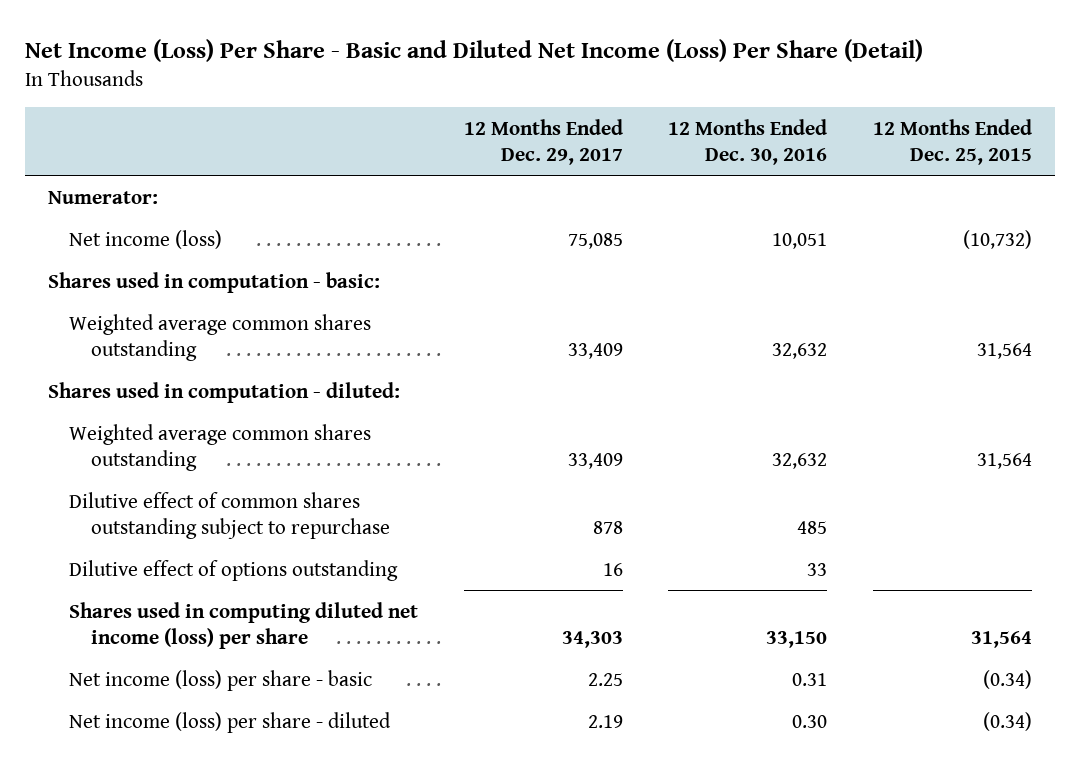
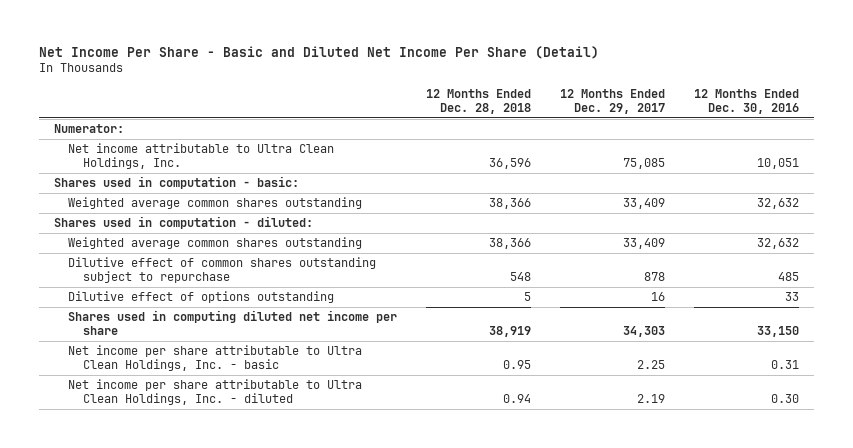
[25,38,924,62] Net Income (Loss) Per Share - Basic and Diluted Net Income (Loss) Per Share (Detail) -> [39,46,600,60] Net Income Per Share - Basic and Diluted Net Income Per Share (Detail)
[872,118,1032,165] 12 Months Ended Dec. 25, 2015 -> none
none -> [426,88,532,114] 12 Months Ended Dec. 28, 2018
[69,229,223,249] Net income (loss) -> [68,143,335,169] Net income attributable to Ultra Clean Holdings, Inc.
[69,601,419,649] Shares used in computing diluted net income (loss) per share -> [68,310,398,335] Shares used in computing diluted net income per share
[69,669,373,691] Net income (loss) per share - basic -> [68,345,363,371] Net income per share attributable to Ultra Clean Holdings, Inc. - basic
[69,711,392,733] Net income (loss) per share - diluted -> [68,379,363,405] Net income per share attributable to Ultra Clean Holdings, Inc. - diluted

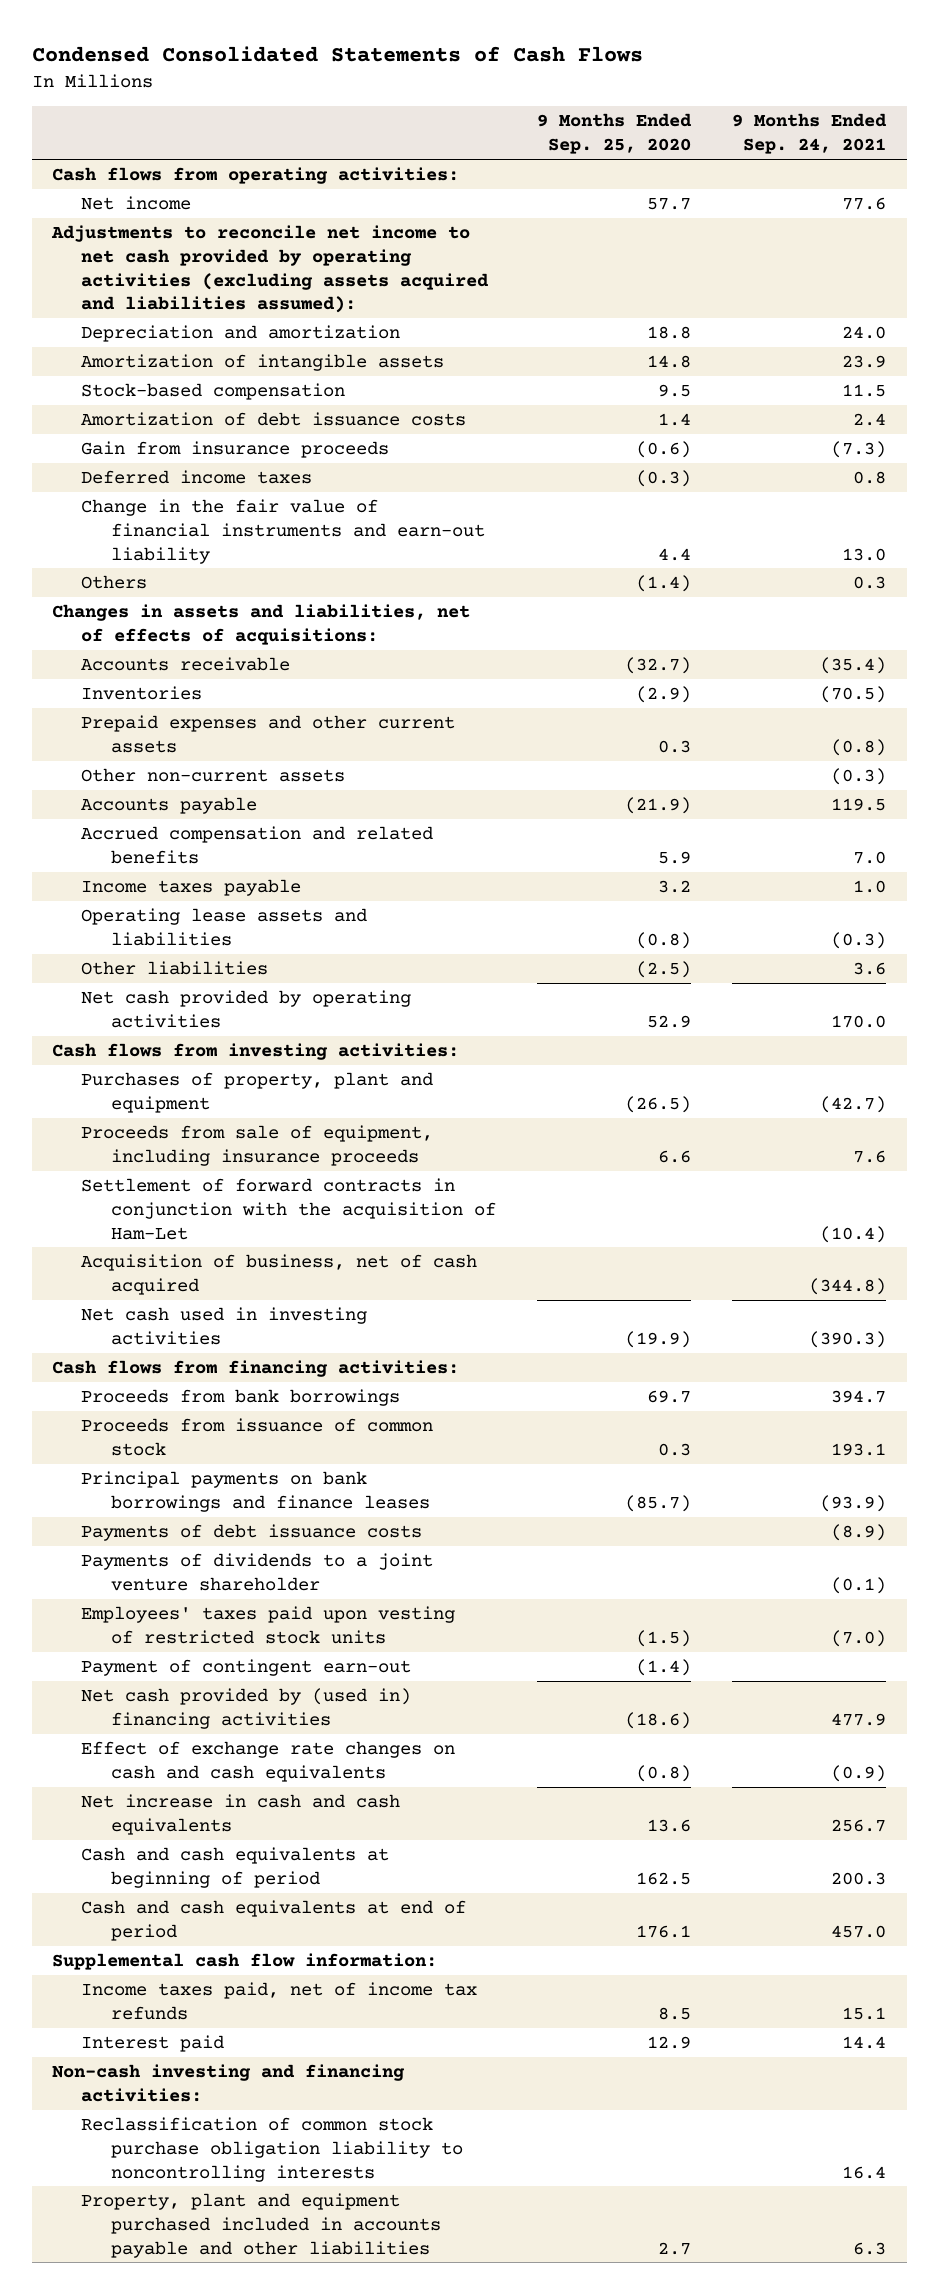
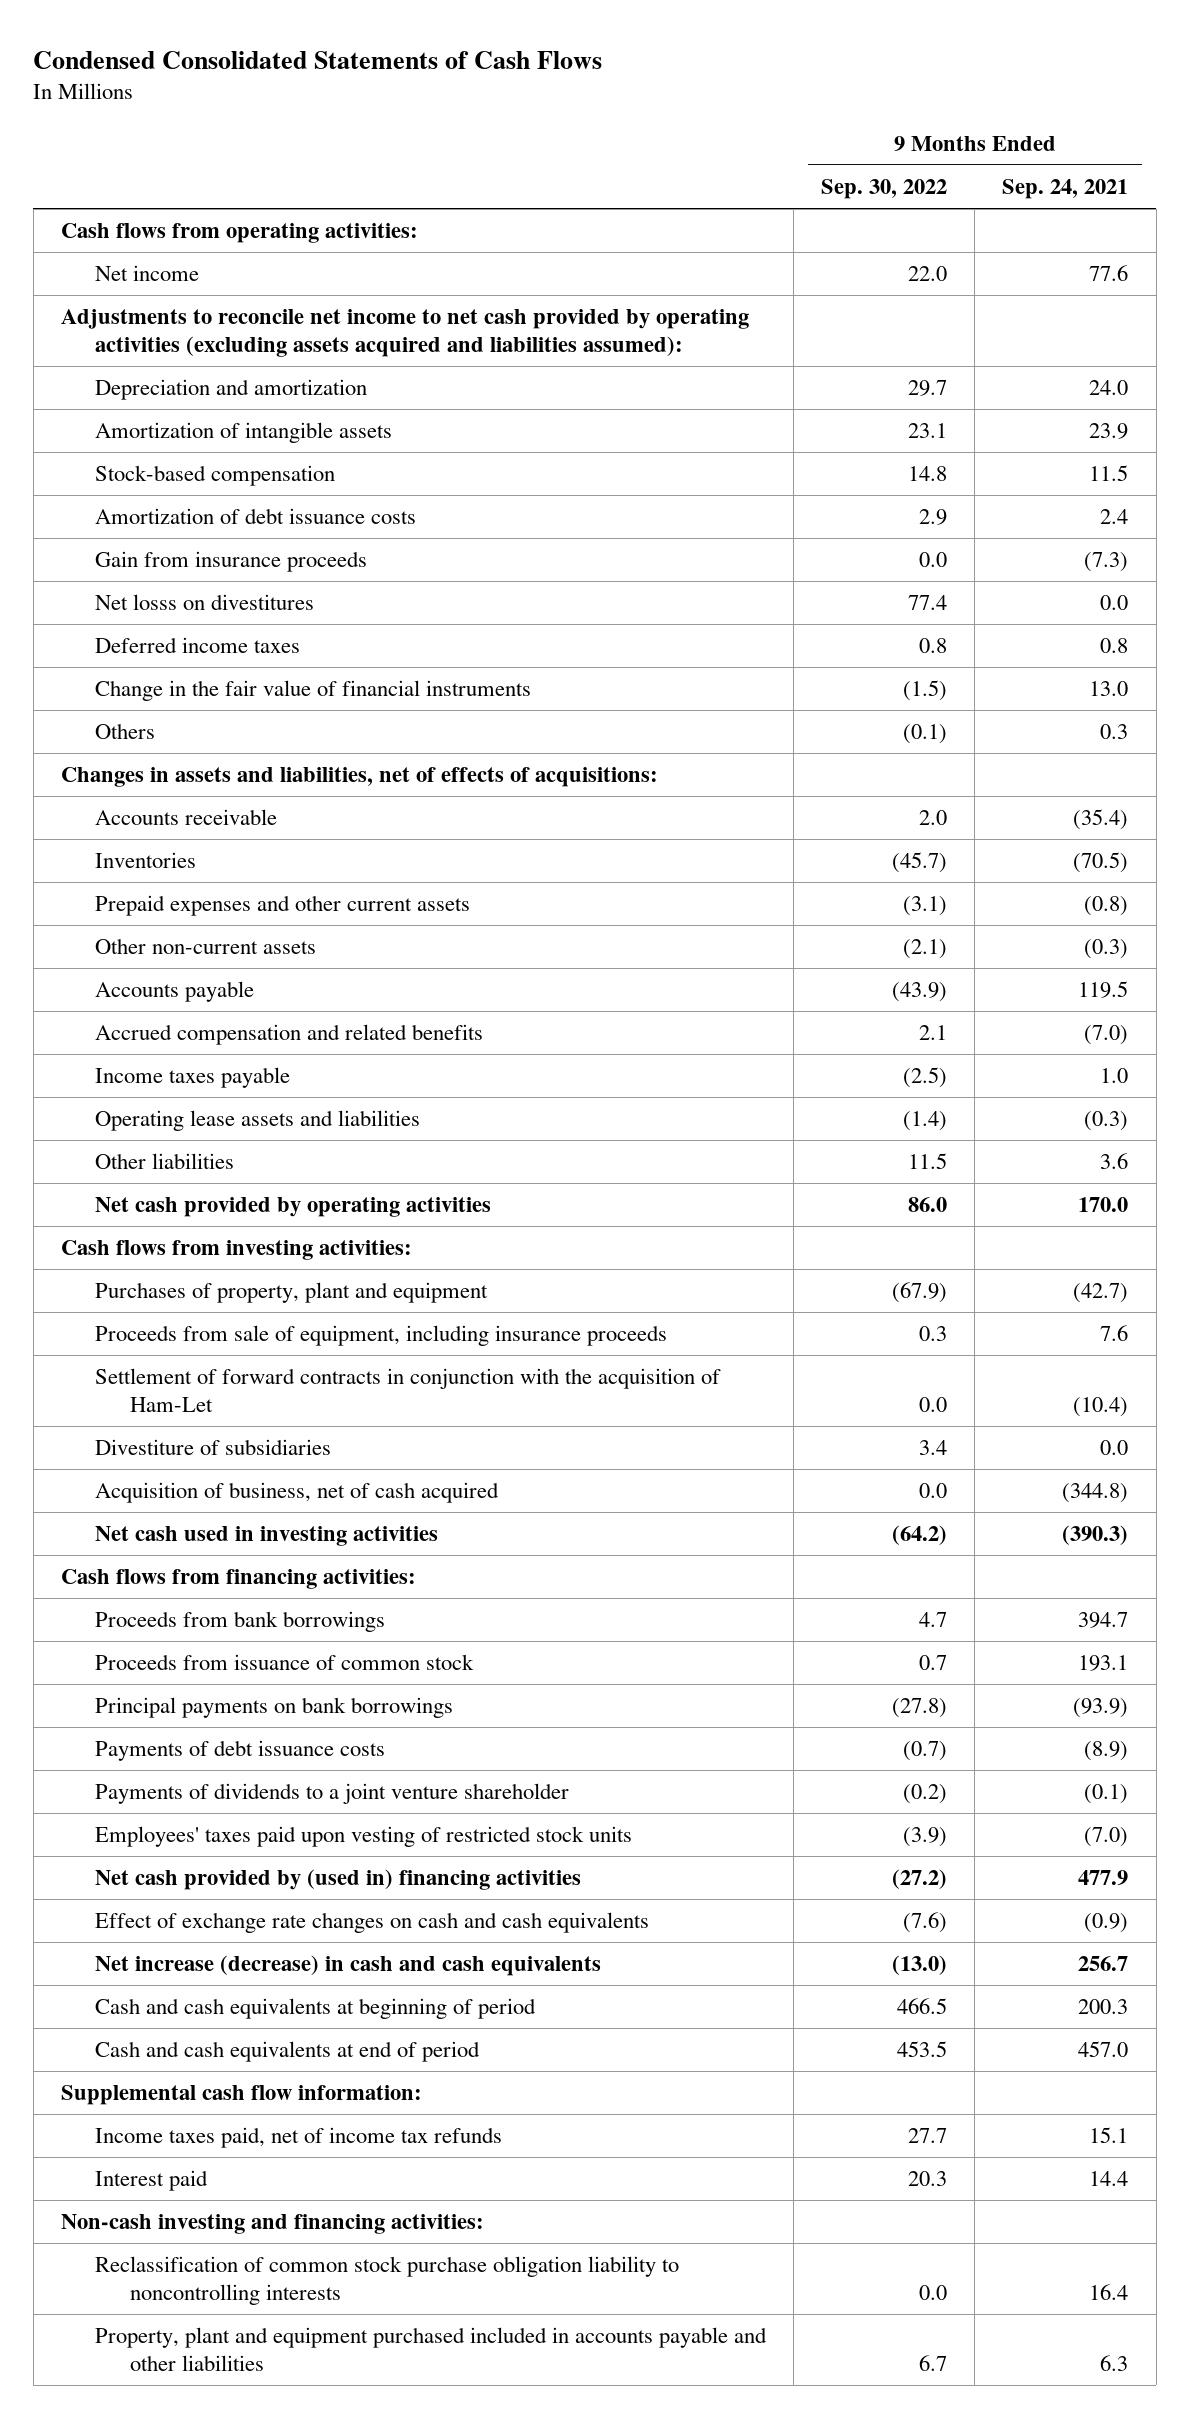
[537,113,693,155] 9 Months Ended Sep. 25, 2020 -> none
none -> [821,178,948,199] Sep. 30, 2022
none -> [95,594,315,611] Net losss on divestitures
[81,498,485,564] Change in the fair value of financial instruments and earn-out liability -> [95,680,532,702] Change in the fair value of financial instruments
[853,850,887,864] 7.0 -> [1084,1025,1129,1046] (7.0)
none -> [95,1439,332,1456] Divestiture of subsidiaries
[81,1470,430,1512] Principal payments on bank borrowings and finance leases -> [95,1697,454,1719] Principal payments on bank borrowings
[81,1658,412,1676] Payment of contingent earn-out -> none
[81,1793,401,1835] Net increase in cash and cash equivalents -> [95,1955,602,1977] Net increase (decrease) in cash and cash equivalents

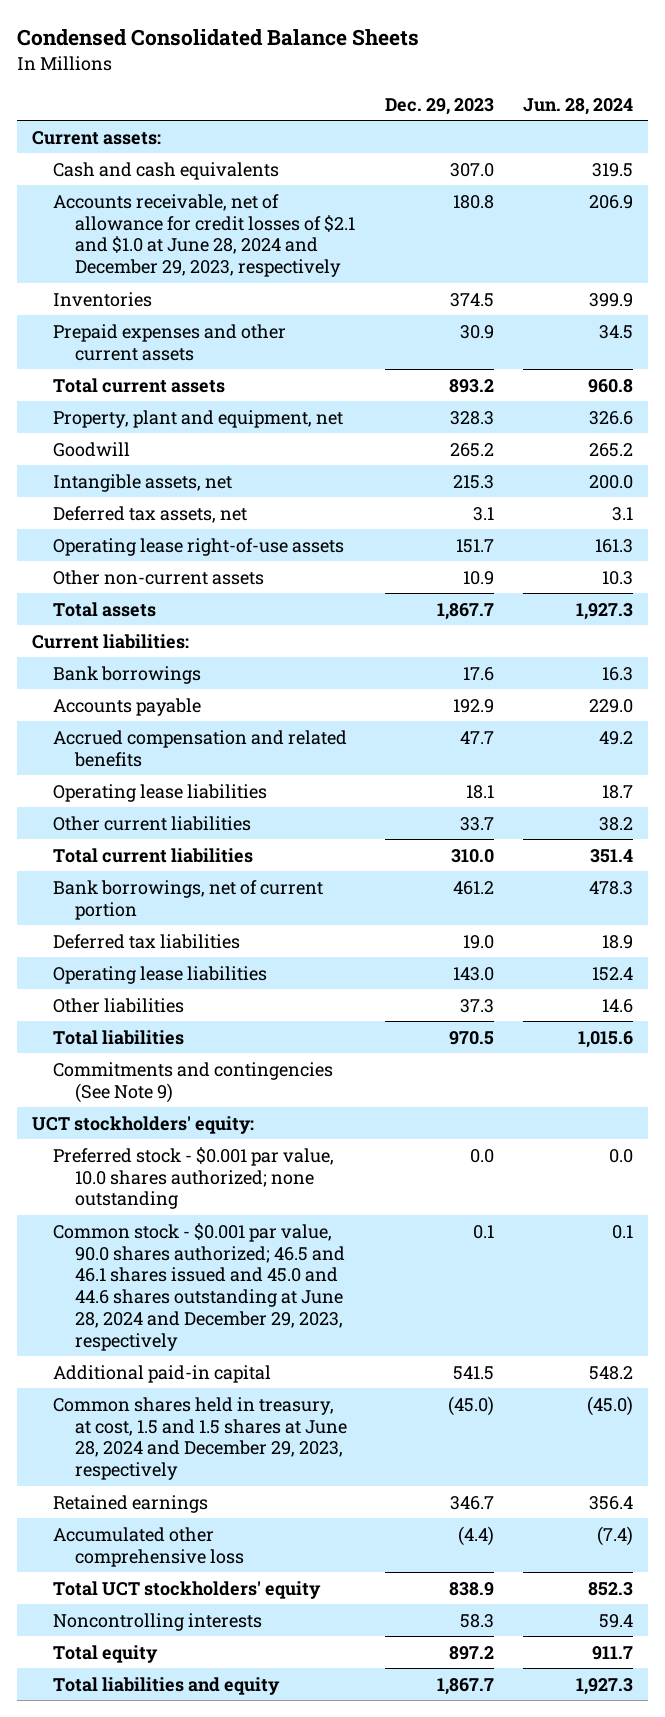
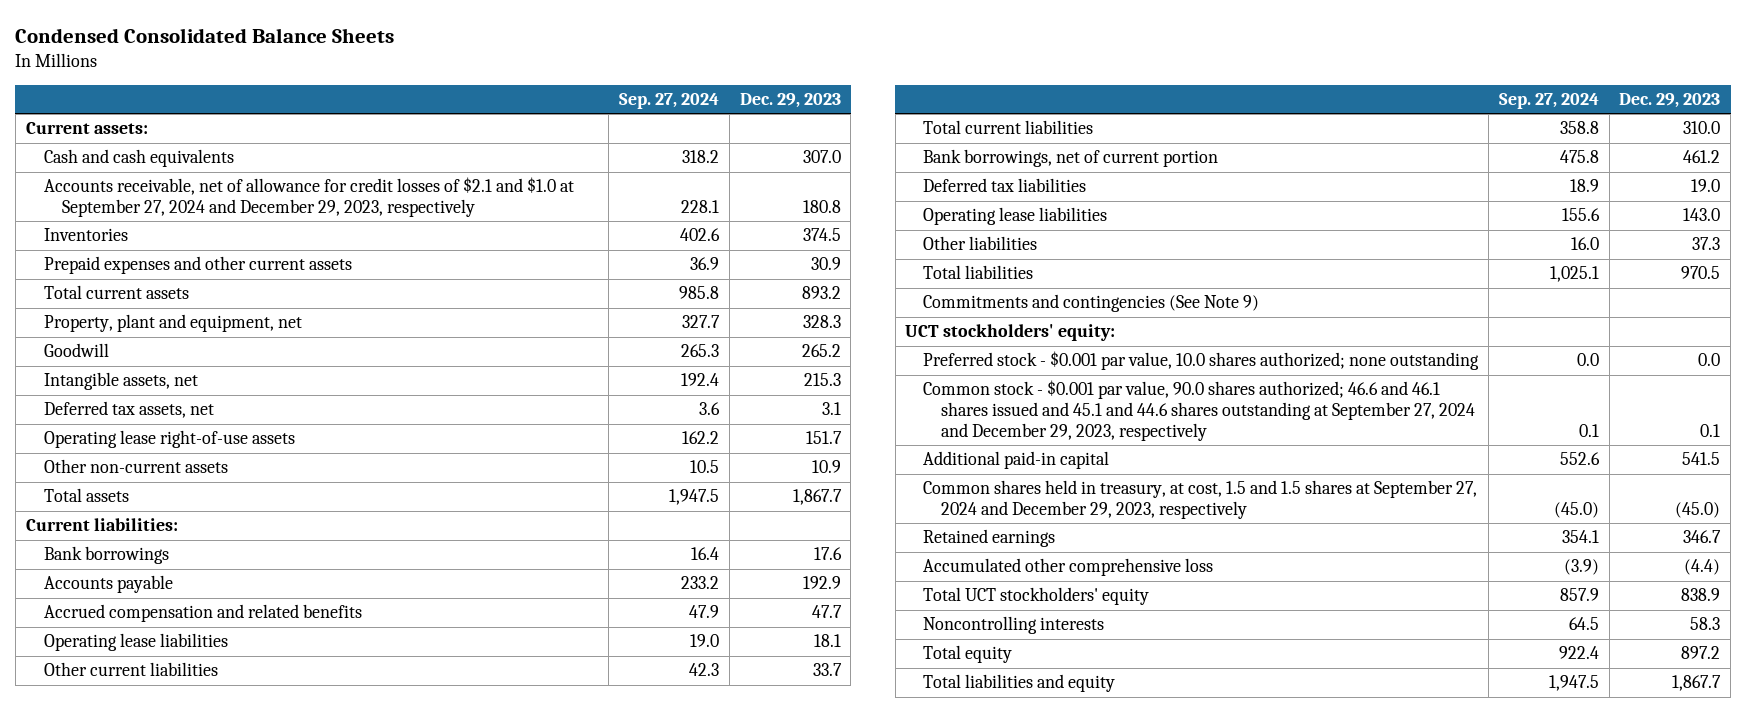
[523,97,634,115] Jun. 28, 2024 -> none
none -> [619,93,720,110] Sep. 27, 2024
[53,193,356,278] Accounts receivable, net of allowance for credit losses of $2.1 and $1.0 at June 28, 2024 and December 29, 2023, respectively -> [43,177,574,218] Accounts receivable, net of allowance for credit losses of $2.1 and $1.0 at September 27, 2024 and December 29, 2023, respectively
[53,1222,346,1351] Common stock - $0.001 par value, 90.0 shares authorized; 46.5 and 46.1 shares issued and 45.0 and 44.6 shares outstanding at June 28, 2024 and December 29, 2023, respectively -> [923,380,1476,441] Common stock - $0.001 par value, 90.0 shares authorized; 46.6 and 46.1 shares issued and 45.1 and 44.6 shares outstanding at September 27, 2024 and December 29, 2023, respectively
[53,1396,348,1481] Common shares held in treasury, at cost, 1.5 and 1.5 shares at June 28, 2024 and December 29, 2023, respectively -> [923,480,1478,520] Common shares held in treasury, at cost, 1.5 and 1.5 shares at September 27, 2024 and December 29, 2023, respectively

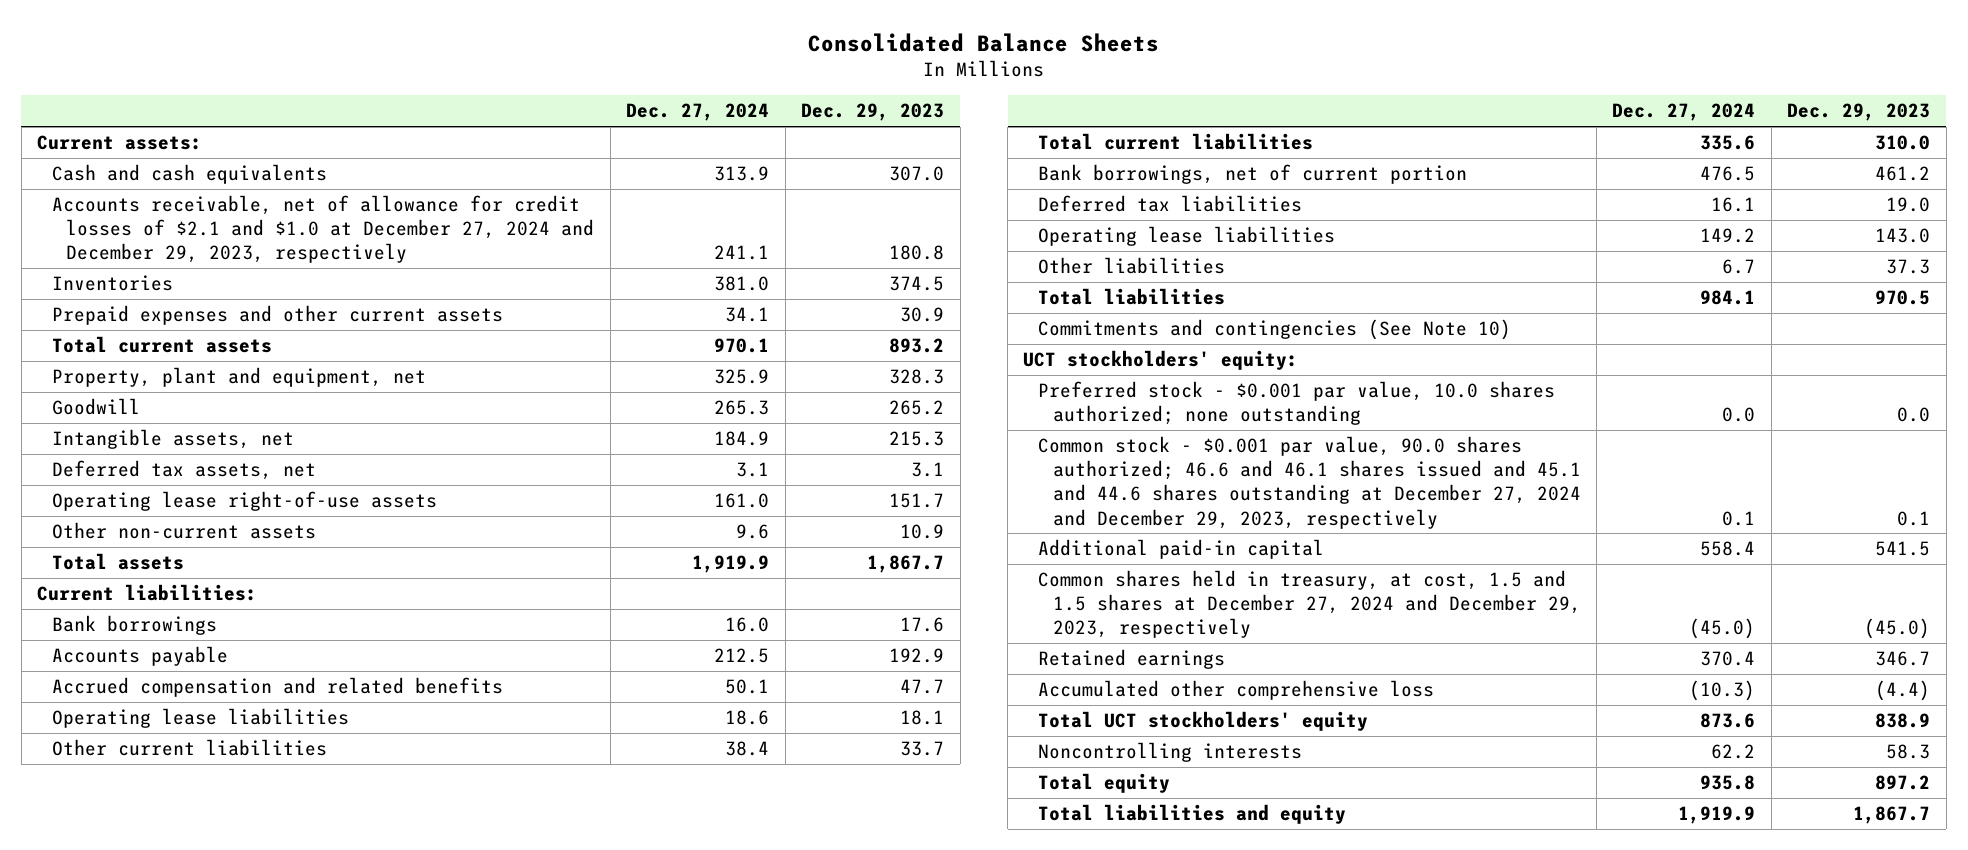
[15,27,395,43] Condensed Consolidated Balance Sheets -> [807,32,1159,52] Consolidated Balance Sheets
[619,93,720,110] Sep. 27, 2024 -> none
none -> [626,103,770,122] Dec. 27, 2024
[43,177,574,218] Accounts receivable, net of allowance for credit losses of $2.1 and $1.0 at September 27, 2024 and December 29, 2023, respectively -> [51,195,595,264] Accounts receivable, net of allowance for credit losses of $2.1 and $1.0 at December 27, 2024 and December 29, 2023, respectively
[923,294,1260,313] Commitments and contingencies (See Note 9) -> [1038,319,1512,341] Commitments and contingencies (See Note 10)
[923,380,1476,441] Common stock - $0.001 par value, 90.0 shares authorized; 46.6 and 46.1 shares issued and 45.1 and 44.6 shares outstanding at September 27, 2024 and December 29, 2023, respectively -> [1038,436,1581,529] Common stock - $0.001 par value, 90.0 shares authorized; 46.6 and 46.1 shares issued and 45.1 and 44.6 shares outstanding at December 27, 2024 and December 29, 2023, respectively
[923,480,1478,520] Common shares held in treasury, at cost, 1.5 and 1.5 shares at September 27, 2024 and December 29, 2023, respectively -> [1038,570,1581,639] Common shares held in treasury, at cost, 1.5 and 1.5 shares at December 27, 2024 and December 29, 2023, respectively

